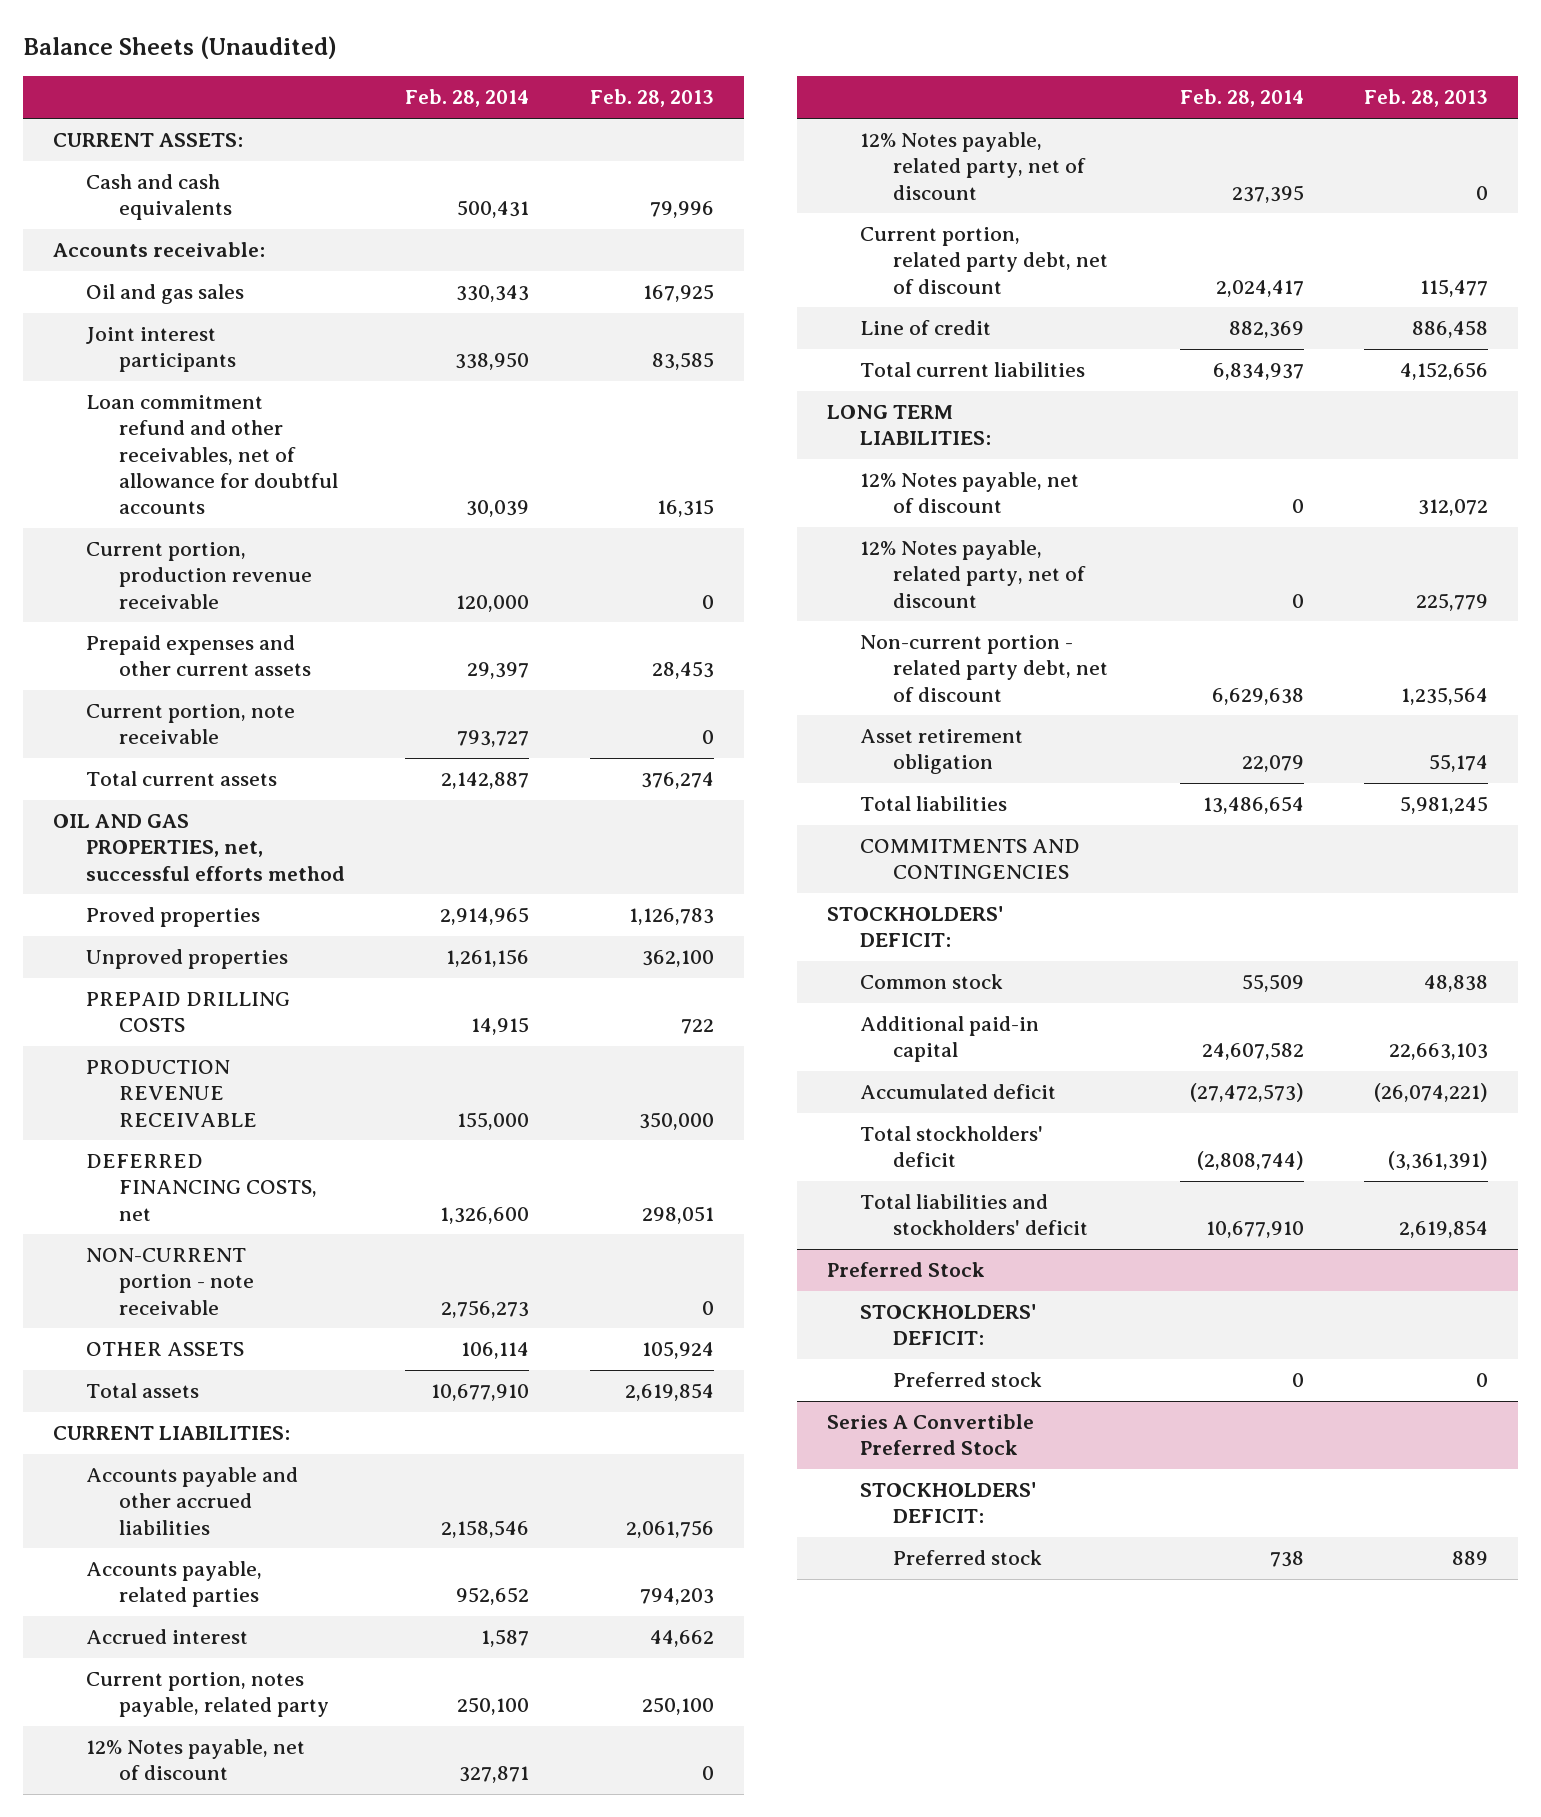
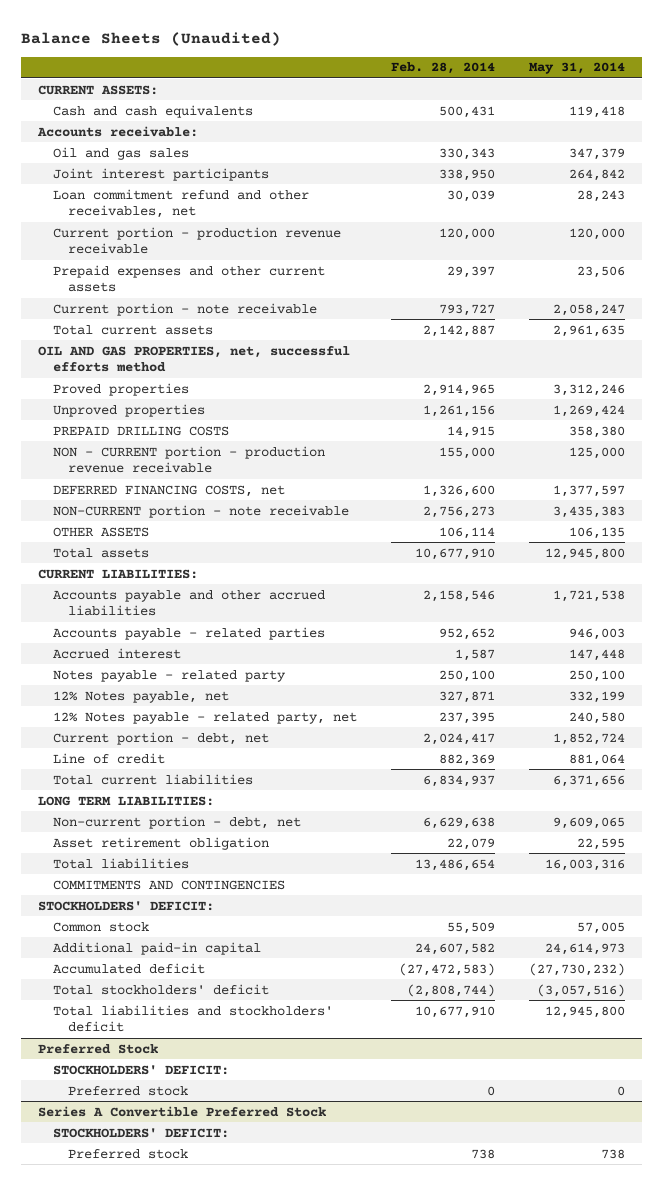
[589,89,714,108] Feb. 28, 2013 -> none
none -> [529,62,626,75] May 31, 2014
[85,395,339,515] Loan commitment refund and other receivables, net of allowance for doubtful accounts -> [53,188,310,219] Loan commitment refund and other receivables, net
[85,542,313,609] Current portion, production revenue receivable -> [53,226,342,255] Current portion - production revenue receivable
[85,704,295,745] Current portion, note receivable -> [53,302,318,316] Current portion - note receivable
[85,1060,258,1127] PRODUCTION REVENUE RECEIVABLE -> [53,445,326,474] NON - CURRENT portion - production revenue receivable
[85,1561,262,1608] Accounts payable, related parties -> [53,626,326,640] Accounts payable - related parties
[85,1672,330,1718] Current portion, notes payable, related party -> [53,669,287,682] Notes payable - related party
[85,1739,305,1781] 12% Notes payable, net of discount -> [53,690,230,703] 12% Notes payable, net
[860,132,1087,200] 12% Notes payable, related party, net of discount -> [53,711,358,724] 12% Notes payable - related party, net
[860,227,1109,294] Current portion, related party debt, net of discount -> [53,731,270,745] Current portion - debt, net
[860,472,1080,514] 12% Notes payable, net of discount -> none
[860,540,1087,608] 12% Notes payable, related party, net of discount -> none
[860,635,1109,702] Non-current portion - related party debt, net of discount -> [53,815,302,829] Non-current portion - debt, net
[1189,1083,1304,1103] (27,472,573) -> [399,962,496,976] (27,472,583)

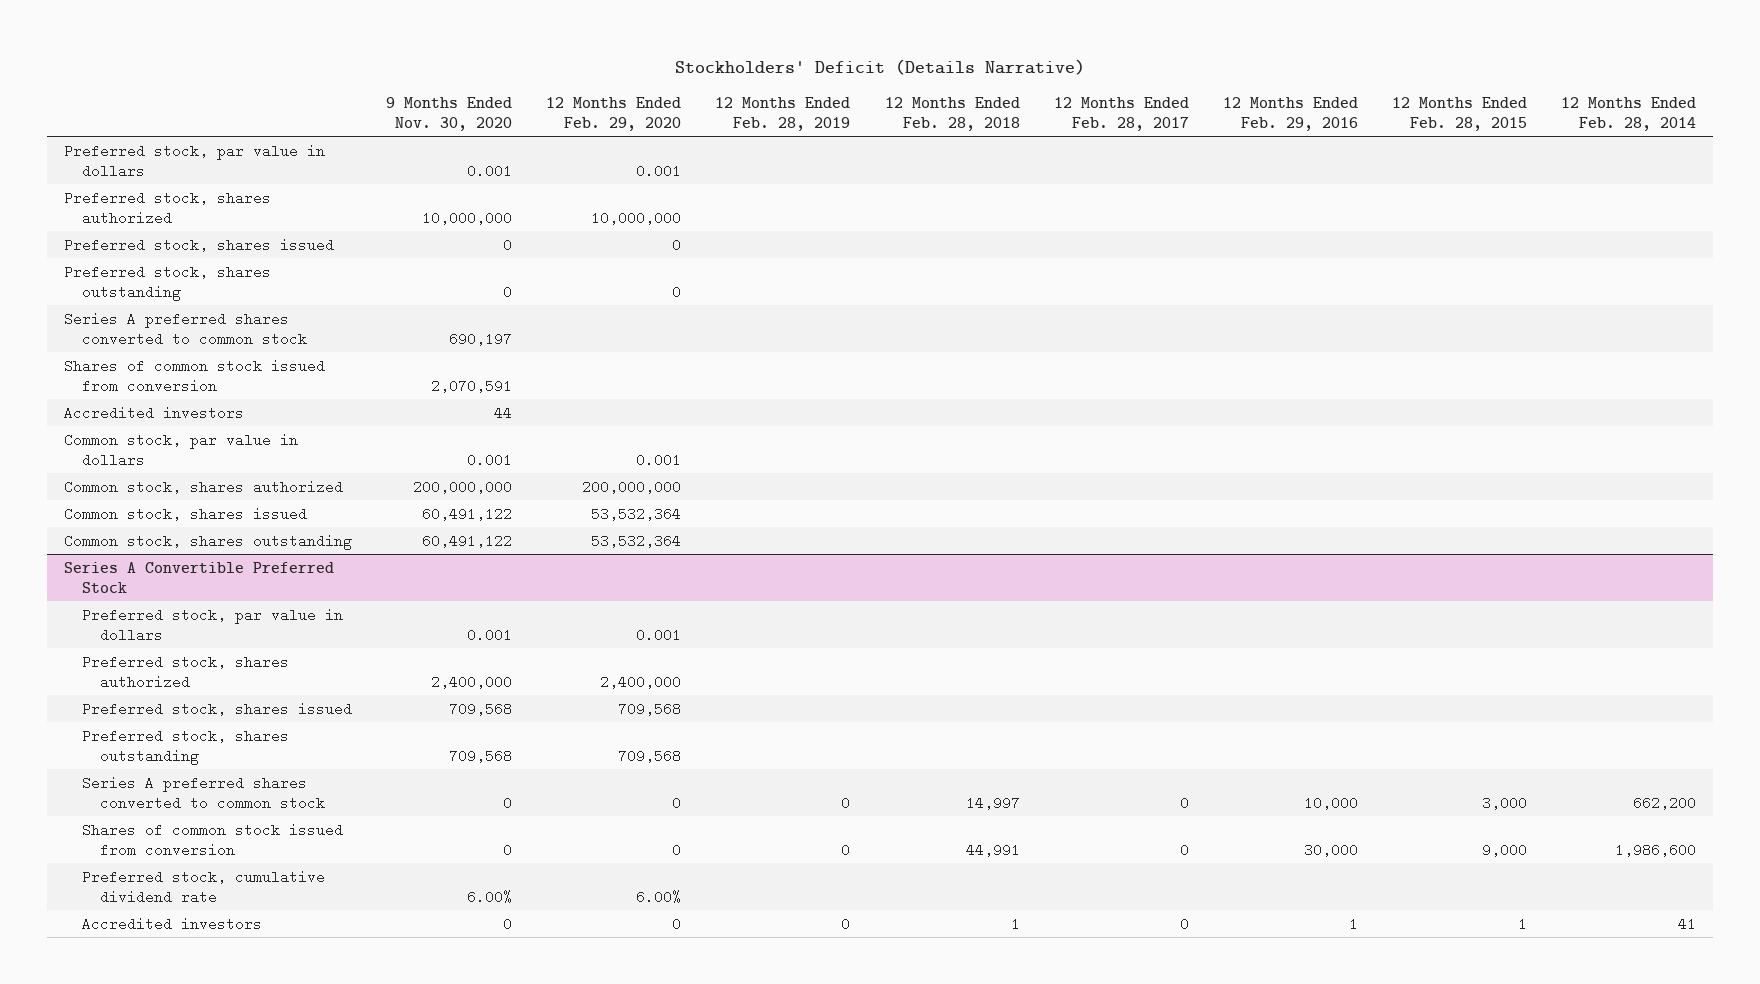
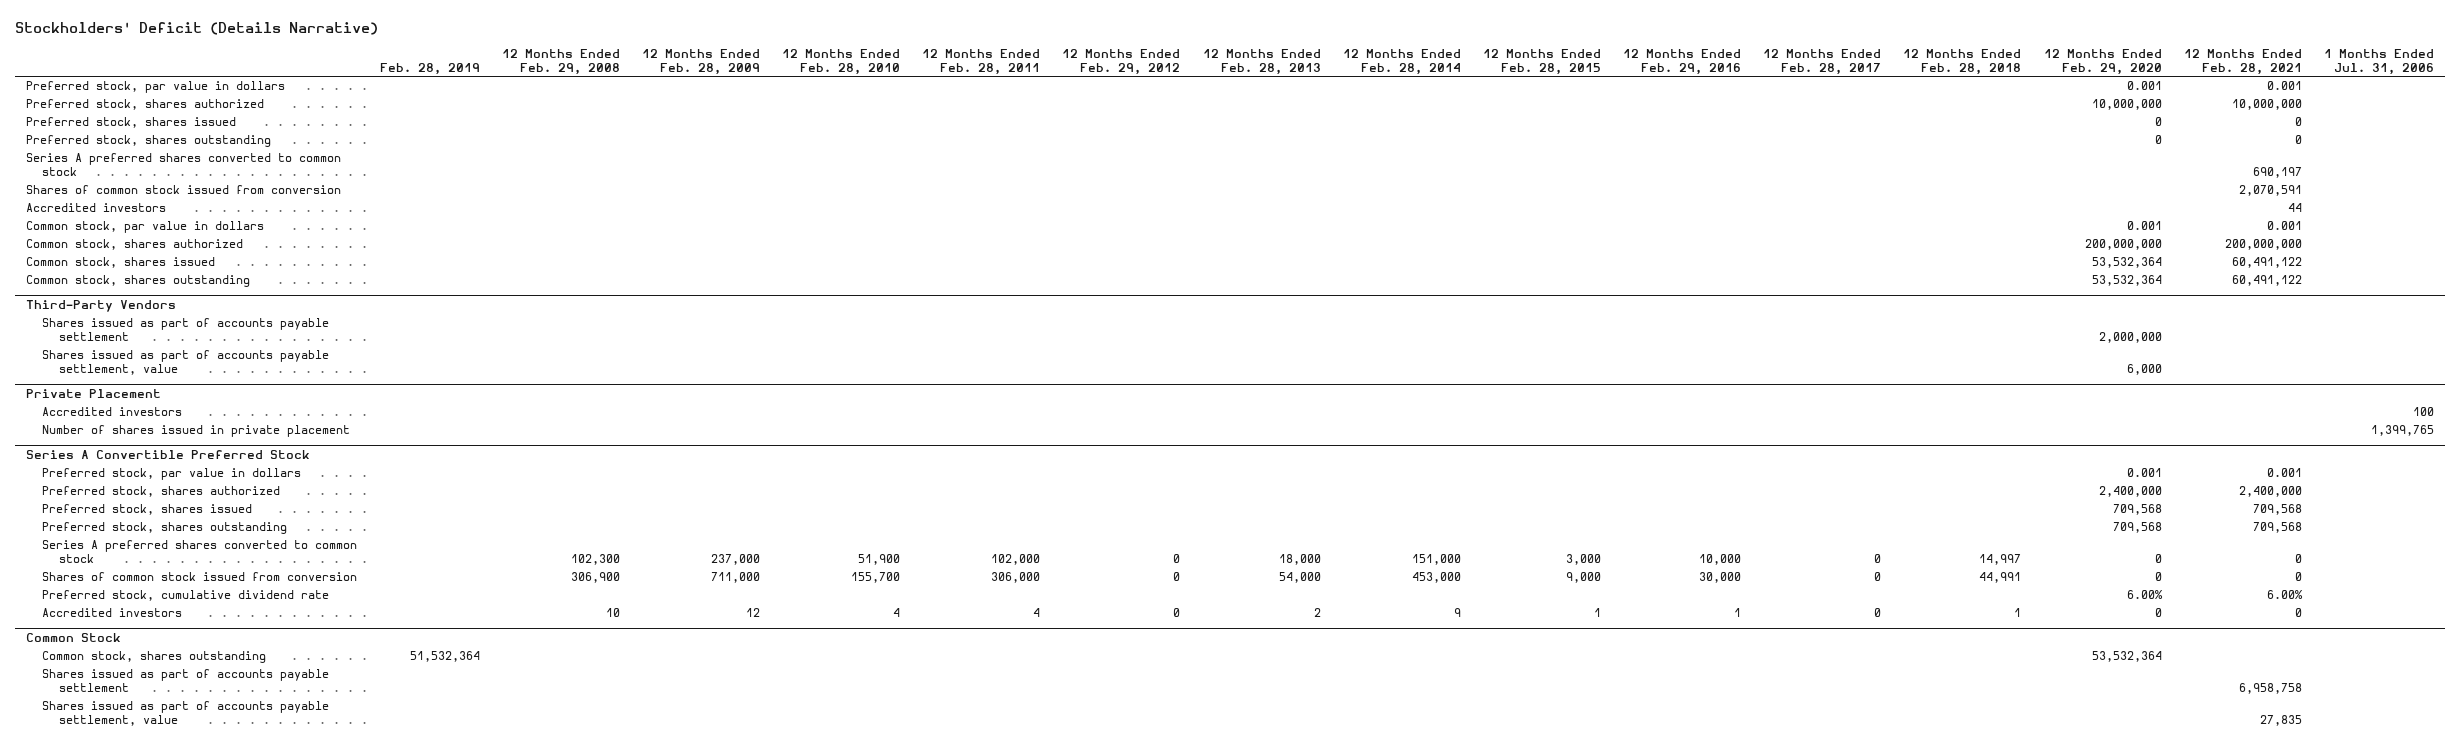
[386,96,513,131] 9 Months Ended Nov. 30, 2020 -> none
[715,96,851,131] 12 Months Ended Feb. 28, 2019 -> none
none -> [379,62,480,75] Feb. 28, 2019
none -> [501,49,620,75] 12 Months Ended Feb. 29, 2008
none -> [641,49,760,75] 12 Months Ended Feb. 28, 2009
none -> [782,49,901,75] 12 Months Ended Feb. 28, 2010
none -> [922,49,1041,75] 12 Months Ended Feb. 28, 2011
none -> [1062,49,1181,75] 12 Months Ended Feb. 29, 2012
none -> [1202,49,1321,75] 12 Months Ended Feb. 28, 2013
none -> [2183,49,2302,75] 12 Months Ended Feb. 28, 2021
none -> [2323,49,2434,75] 1 Months Ended Jul. 31, 2006
none -> [25,300,176,313] Third-Party Vendors
none -> [42,318,330,342] Shares issued as part of accounts payable settlement
none -> [42,350,330,376] Shares issued as part of accounts payable settlement, value
none -> [25,389,161,399] Private Placement
none -> [42,407,183,417] Accredited investors
none -> [42,425,351,438] Number of shares issued in private placement
[1633,795,1697,810] 662,200 -> [1411,554,1461,566] 151,000
[1615,842,1697,857] 1,986,600 -> [1411,572,1461,584] 453,000
[1678,916,1697,931] 41 -> [1453,608,1461,618] 9
none -> [25,633,121,643] Common Stock
none -> [42,651,267,664] Common stock, shares outstanding
none -> [42,669,330,693] Shares issued as part of accounts payable settlement
none -> [42,701,330,727] Shares issued as part of accounts payable settlement, value

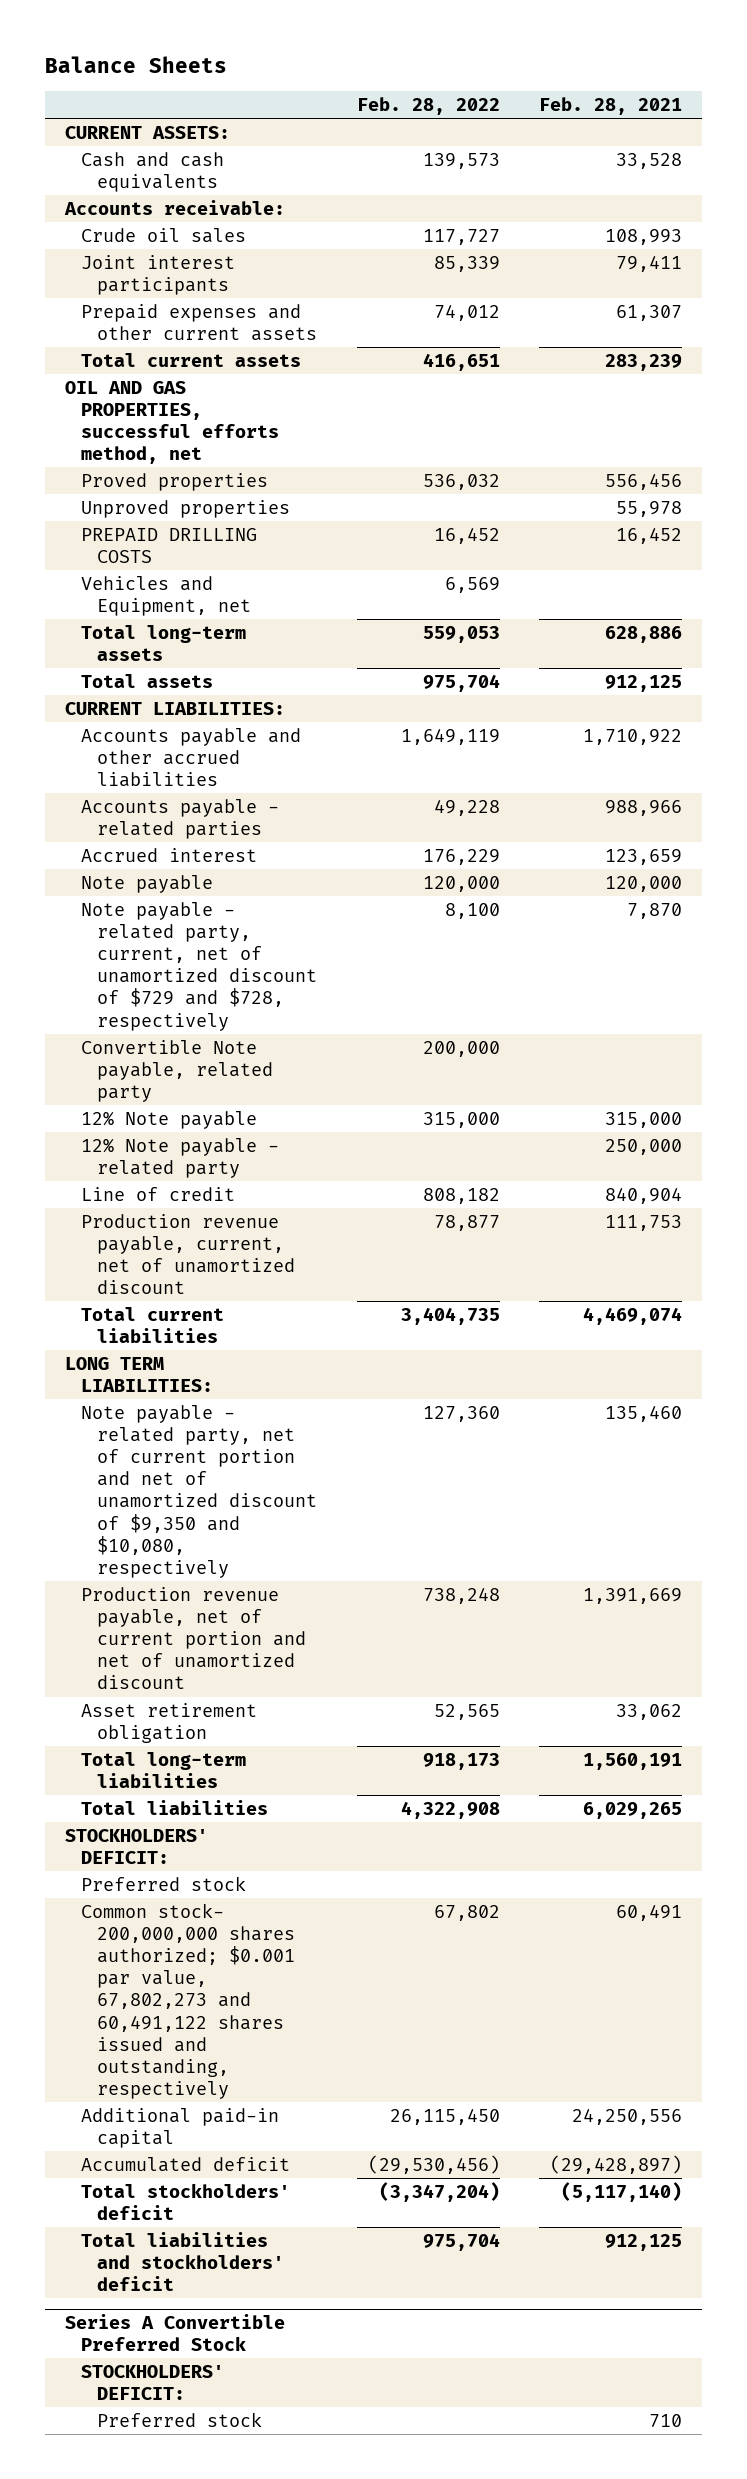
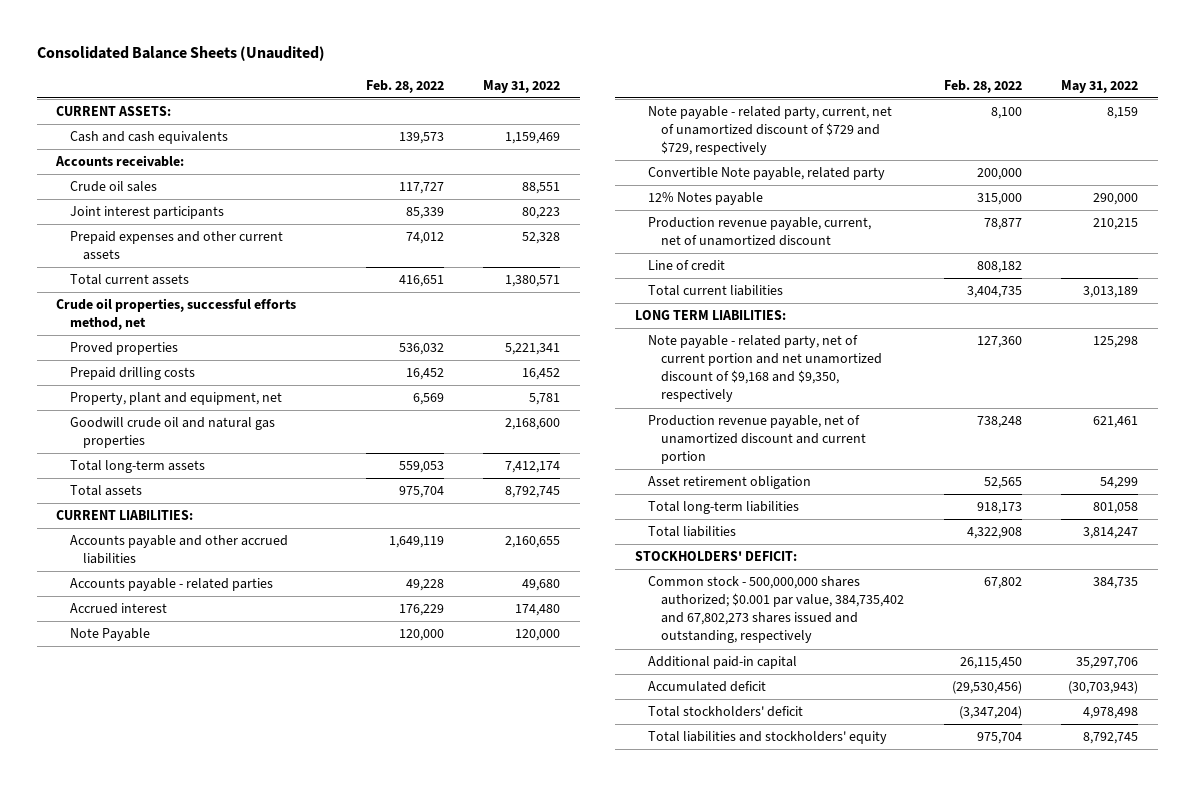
[45,56,228,74] Balance Sheets -> [36,46,325,62] Consolidated Balance Sheets (Unaudited)
[539,96,683,115] Feb. 28, 2021 -> none
none -> [483,79,561,93] May 31, 2022
[64,380,279,465] OIL AND GAS PROPERTIES, successful efforts method, net -> [56,298,297,331] Crude oil properties, successful efforts method, net
[80,499,290,518] Unproved properties -> none
[80,527,257,563] PREPAID DRILLING COSTS -> [69,367,195,381] Prepaid drilling costs
[80,575,252,616] Vehicles and Equipment, net -> [69,392,282,406] Property, plant and equipment, net
none -> [69,417,275,449] Goodwill crude oil and natural gas properties
[80,874,213,893] Note payable -> [69,628,150,642] Note Payable
[80,901,318,1031] Note payable - related party, current, net of unamortized discount of $729 and $728, respectively -> [647,106,892,156] Note payable - related party, current, net of unamortized discount of $729 and $729, respectively
[80,1137,279,1178] 12% Note payable - related party -> none
[80,1110,257,1129] 12% Note payable -> [647,192,763,206] 12% Notes payable
[80,1186,235,1201] Line of credit -> [647,260,725,272] Line of credit
[80,1404,318,1578] Note payable - related party, net of current portion and net of unamortized discount of $9,350 and $10,080, respectively -> [647,335,883,403] Note payable - related party, net of current portion and net unamortized discount of $9,168 and $9,350, respectively
[80,1586,307,1690] Production revenue payable, net of current portion and net of unamortized discount -> [647,415,867,465] Production revenue payable, net of unamortized discount and current portion
[80,1875,246,1891] Preferred stock -> none
[80,1902,296,2100] Common stock- 200,000,000 shares authorized; $0.001 par value, 67,802,273 and 60,491,122 shares issued and outstanding, respectively -> [647,576,905,644] Common stock - 500,000,000 shares authorized; $0.001 par value, 384,735,402 and 67,802,273 shares issued and outstanding, respectively
[64,2313,285,2351] Series A Convertible Preferred Stock -> none
[80,2364,224,2400] STOCKHOLDERS' DEFICIT: -> none
[97,2411,263,2427] Preferred stock -> none
[80,2231,285,2292] Total liabilities and stockholders' deficit -> [647,731,887,745] Total liabilities and stockholders' equity

